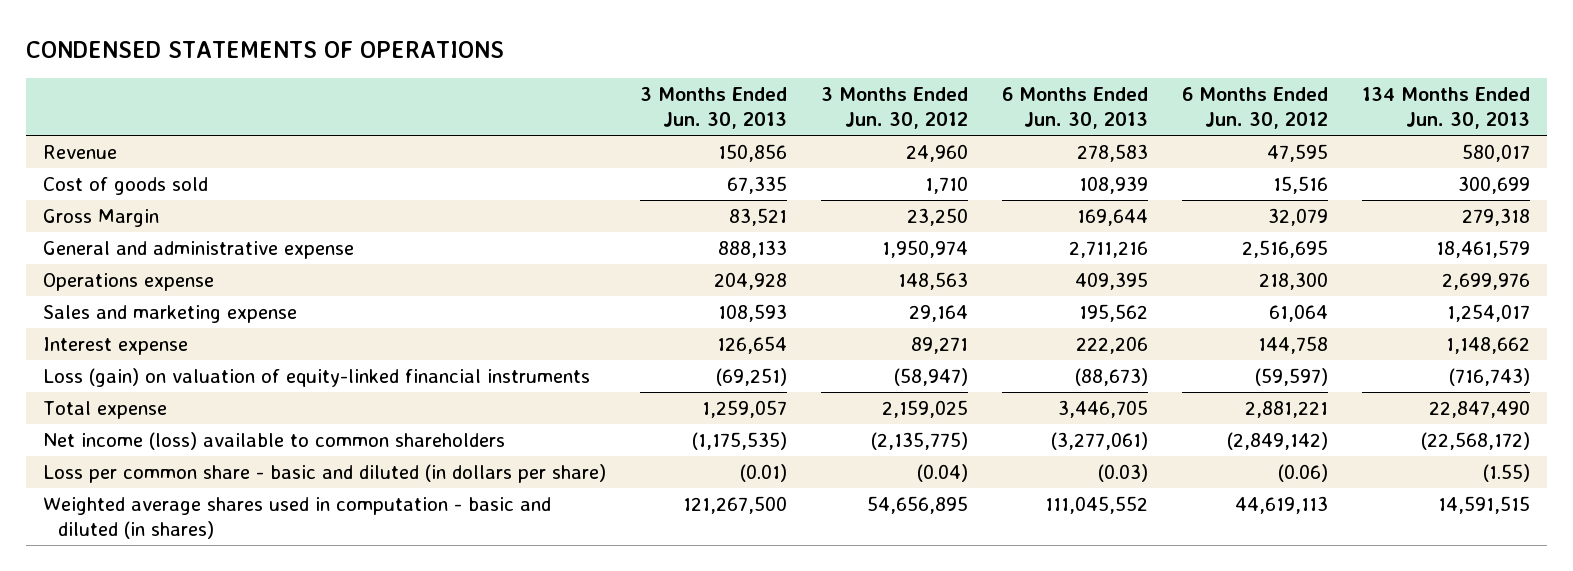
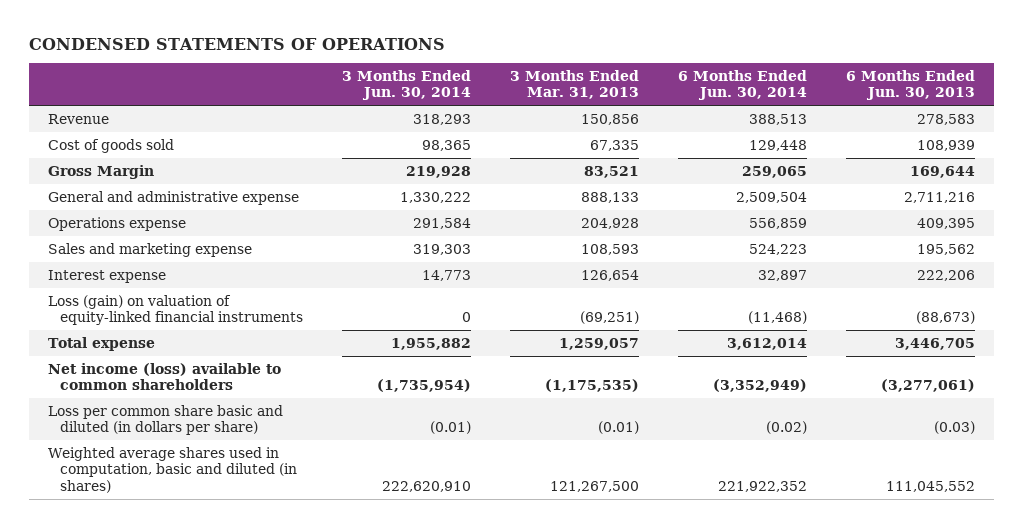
[640,87,788,130] 3 Months Ended Jun. 30, 2013 -> none
[821,87,969,130] 3 Months Ended Jun. 30, 2012 -> none
[1181,87,1328,130] 6 Months Ended Jun. 30, 2012 -> none
[1361,87,1530,130] 134 Months Ended Jun. 30, 2013 -> none
none -> [341,69,471,101] 3 Months Ended Jun. 30, 2014
none -> [509,69,639,100] 3 Months Ended Mar. 31, 2013
none -> [677,69,807,101] 6 Months Ended Jun. 30, 2014
[43,464,607,484] Loss per common share - basic and diluted (in dollars per share) -> [48,404,284,436] Loss per common share basic and diluted (in dollars per share)
[43,497,552,539] Weighted average shares used in computation - basic and diluted (in shares) -> [48,446,297,493] Weighted average shares used in computation, basic and diluted (in shares)

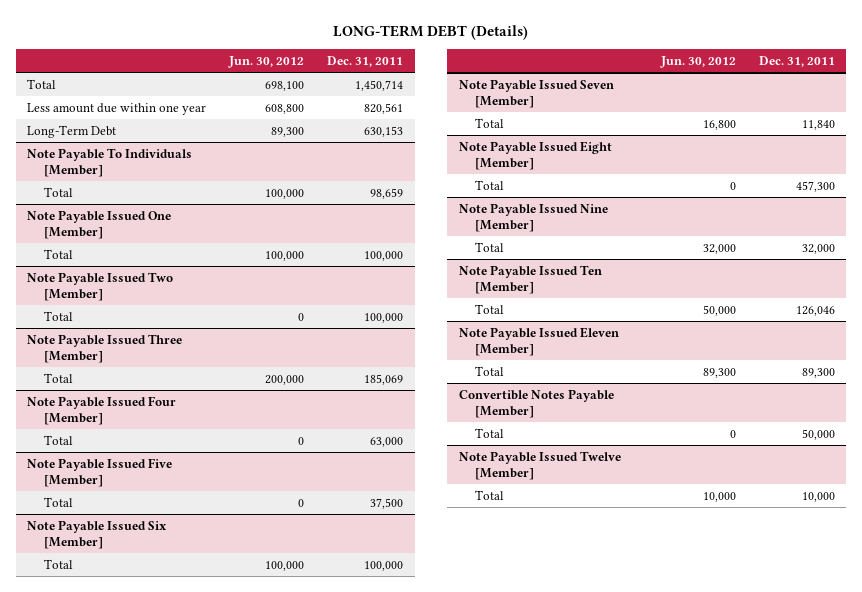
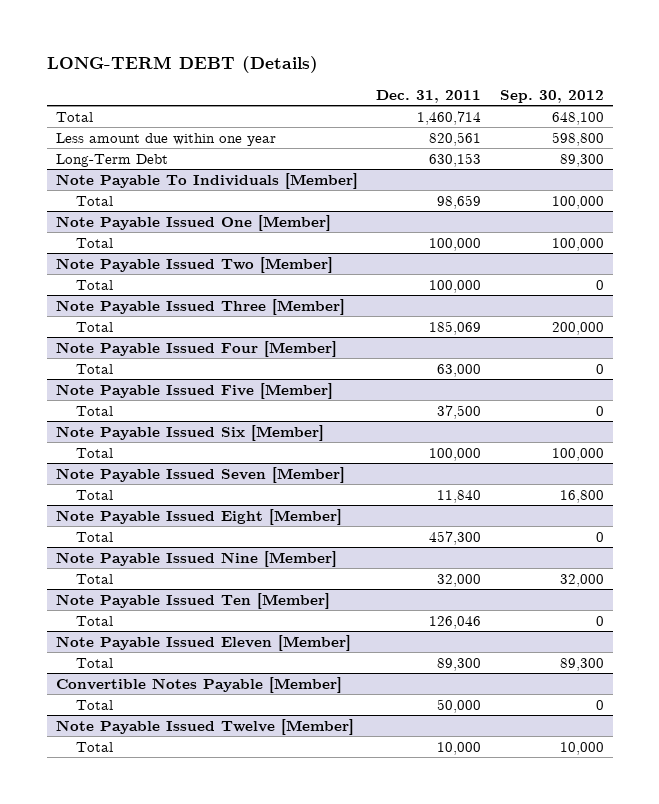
[228,55,305,68] Jun. 30, 2012 -> none
none -> [499,89,604,103] Sep. 30, 2012
[355,79,404,91] 1,450,714 -> [417,110,482,125] 1,460,714

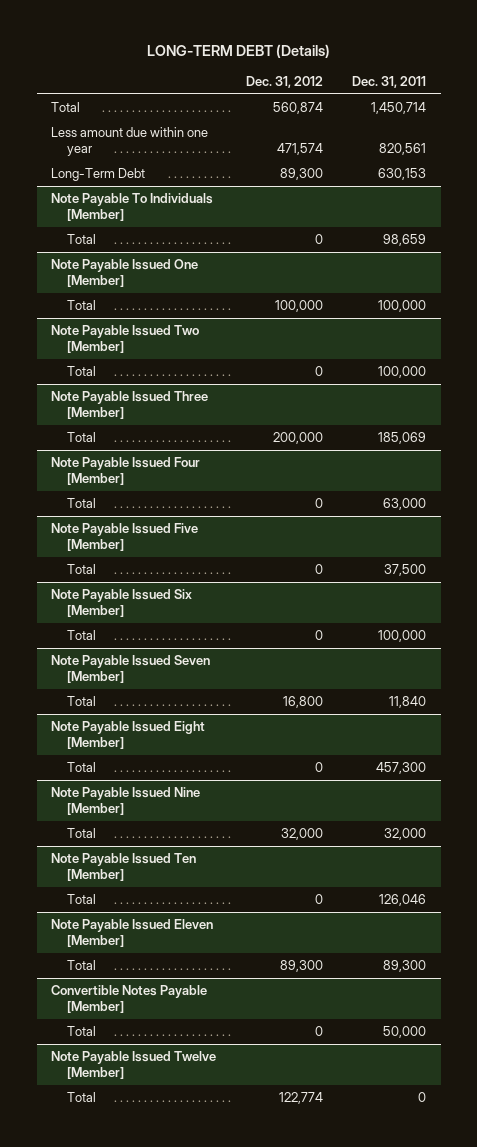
[499,89,604,103] Sep. 30, 2012 -> none
none -> [245,76,323,89] Dec. 31, 2012
[417,110,482,125] 1,460,714 -> [371,102,427,115] 1,450,714
[437,741,482,755] 10,000 -> [418,1092,427,1103] 0

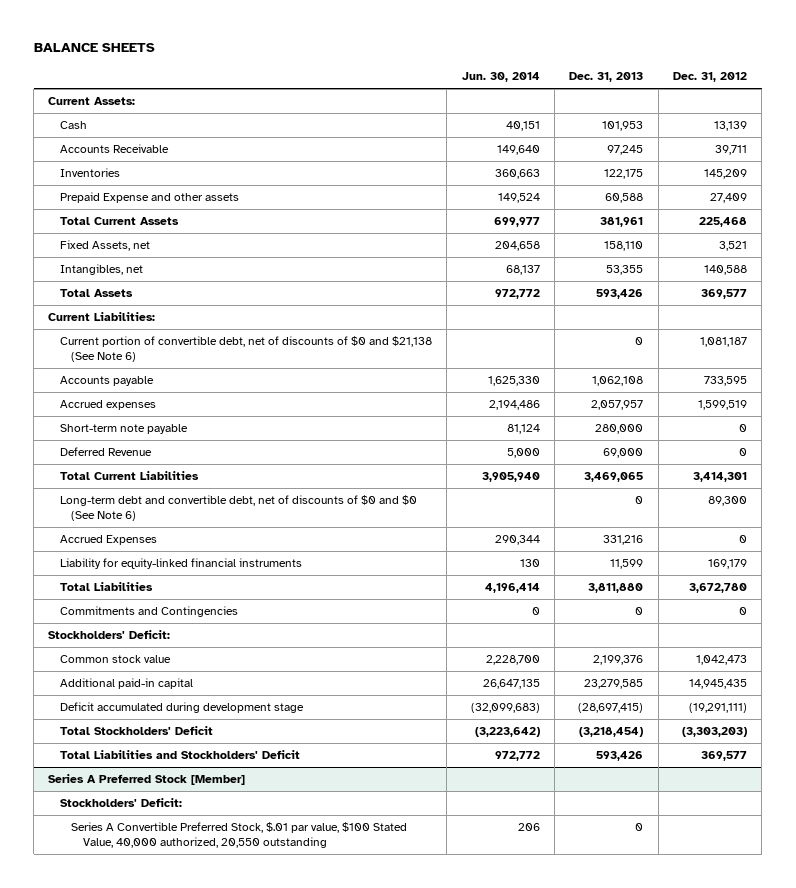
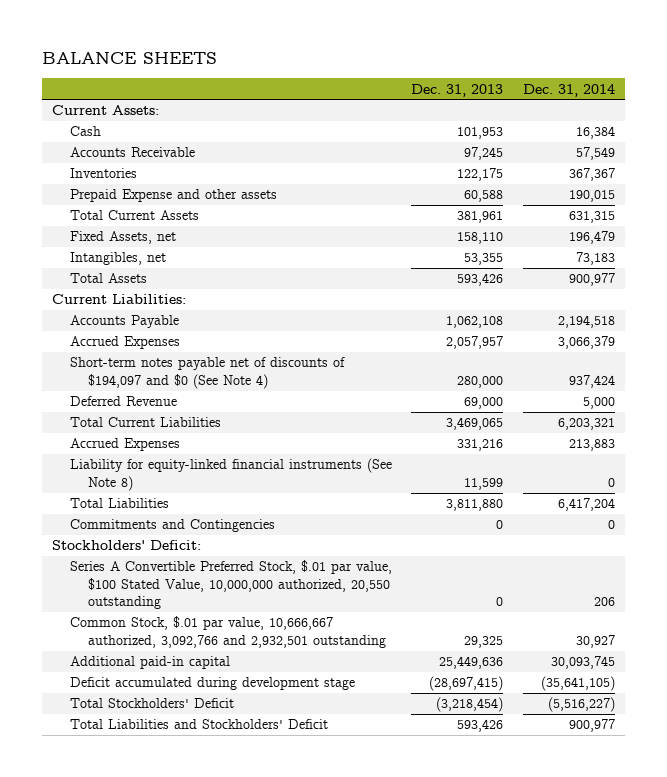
[461,72,540,83] Jun. 30, 2014 -> none
[673,72,748,83] Dec. 31, 2012 -> none
none -> [522,83,615,97] Dec. 31, 2014
[59,336,432,362] Current portion of convertible debt, net of discounts of $0 and $21,138 (See Note 6) -> none
[59,376,154,387] Accounts payable -> [69,315,179,329] Accounts Payable
[59,400,156,411] Accrued expenses -> [69,336,180,350] Accrued Expenses
[59,424,188,435] Short-term note payable -> [69,357,345,389] Short-term notes payable net of discounts of $194,097 and $0 (See Note 4)
[59,495,417,521] Long-term debt and convertible debt, net of discounts of $0 and $0 (See Note 6) -> none
[59,558,302,570] Liability for equity-linked financial instruments -> [69,458,392,491] Liability for equity-linked financial instruments (See Note 8)
[59,655,171,664] Common stock value -> none
none -> [69,560,392,610] Series A Convertible Preferred Stock, $.01 par value, $100 Stated Value, 10,000,000 authorized, 20,550 outstanding
none -> [69,616,386,648] Common Stock, $.01 par value, 10,666,667 authorized, 3,092,766 and 2,932,501 outstanding
[584,679,644,690] 23,279,585 -> [439,656,504,670] 25,449,636
[48,774,246,786] Series A Preferred Stock [Member] -> none
[59,798,182,808] Stockholders' Deficit: -> none
[71,822,408,848] Series A Convertible Preferred Stock, $.01 par value, $100 Stated Value, 40,000 authorized, 20,550 outstanding -> none

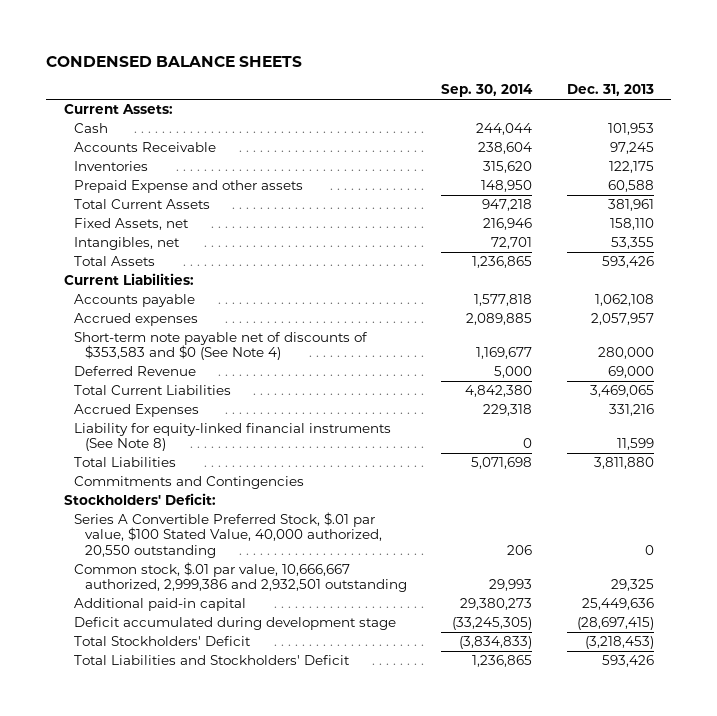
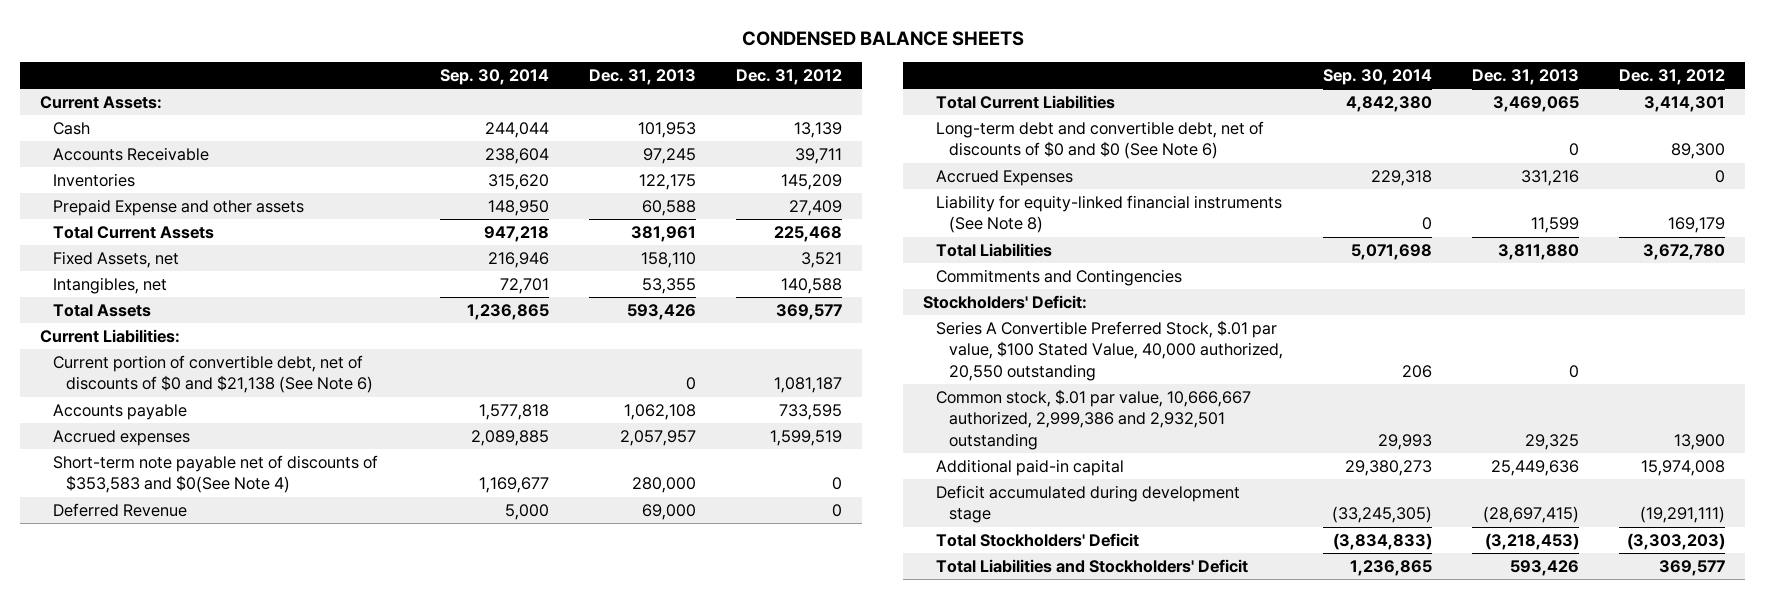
none -> [735,69,842,86] Dec. 31, 2012
none -> [52,355,373,394] Current portion of convertible debt, net of discounts of $0 and $21,138 (See Note 6)
[74,332,369,361] Short-term note payable net of discounts of $353,583 and $0 (See Note 4) -> [52,455,378,494] Short-term note payable net of discounts of $353,583 and $0(See Note 4)
none -> [936,121,1265,160] Long-term debt and convertible debt, net of discounts of $0 and $0 (See Note 6)

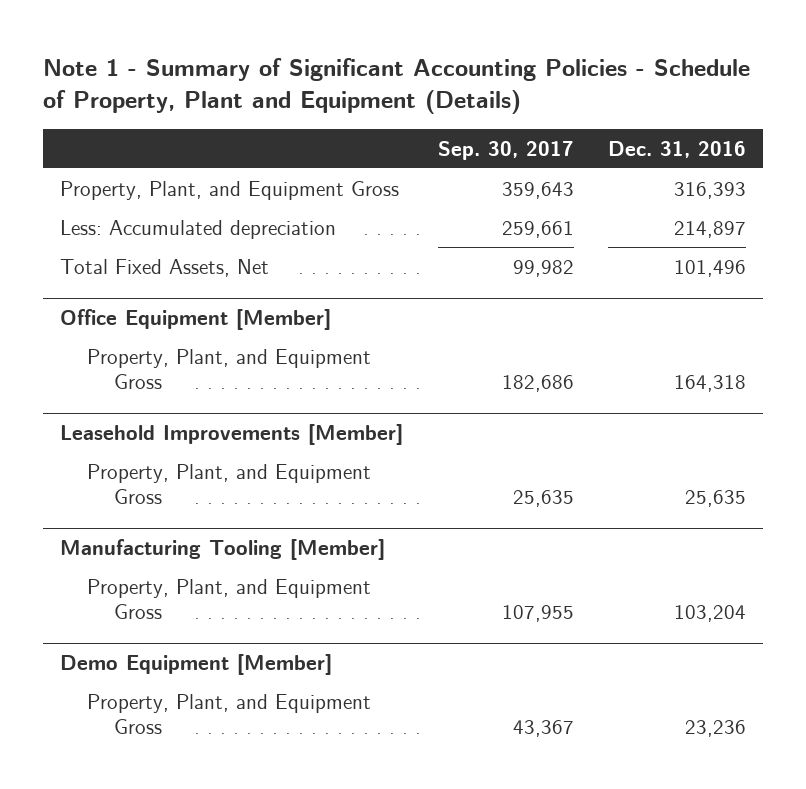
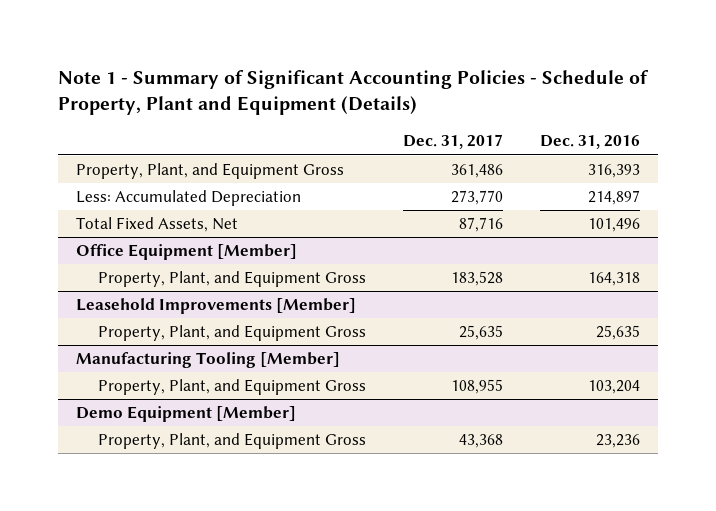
[437,140,574,160] Sep. 30, 2017 -> none
none -> [403,134,504,150] Dec. 31, 2017
[60,219,337,239] Less: Accumulated depreciation -> [76,190,302,207] Less: Accumulated Depreciation

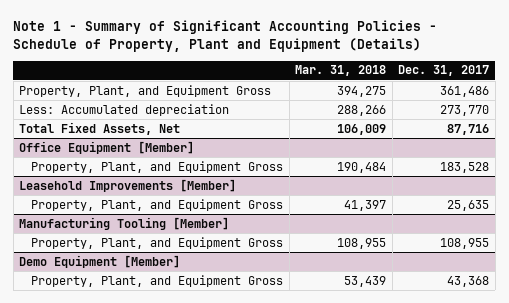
[539,135,640,150] Dec. 31, 2016 -> none
none -> [295,65,387,77] Mar. 31, 2018
[76,190,302,207] Less: Accumulated Depreciation -> [19,103,230,116] Less: Accumulated depreciation

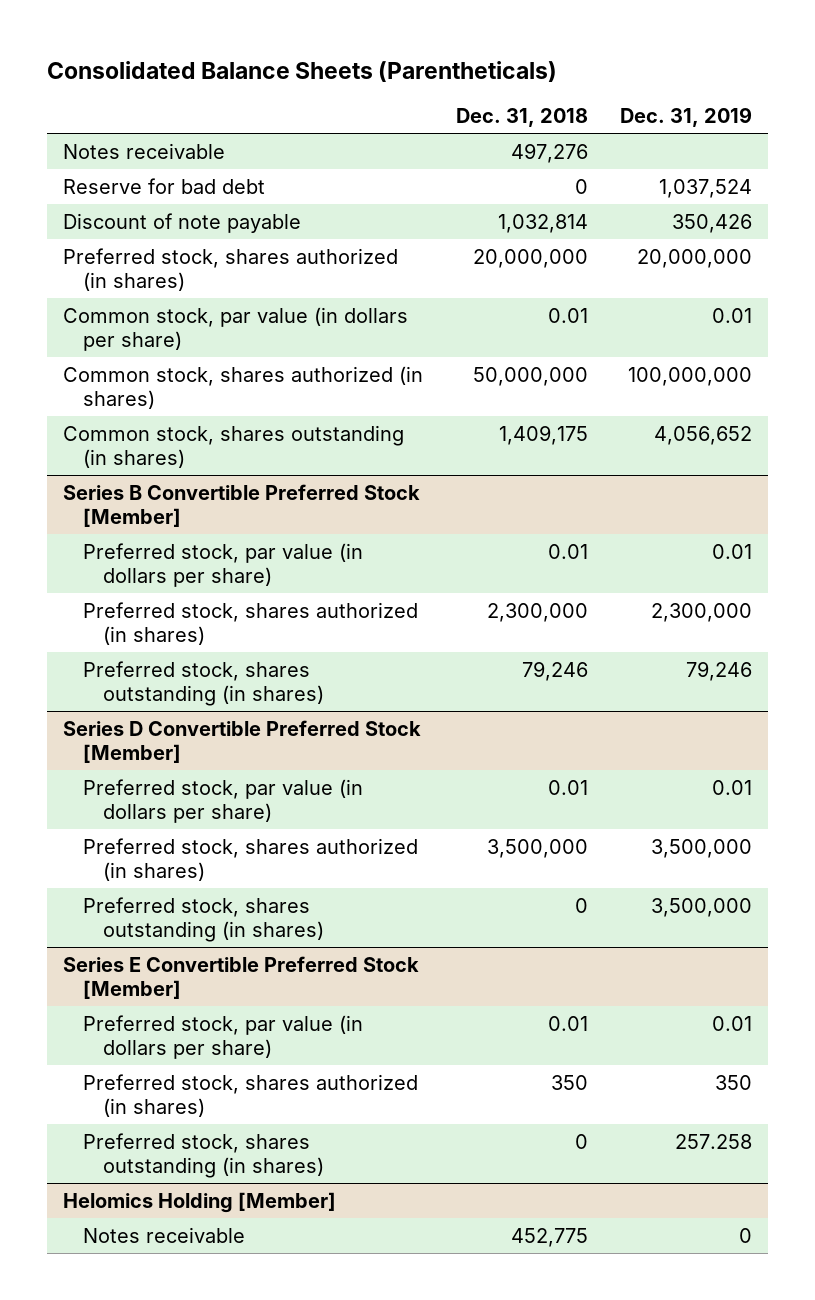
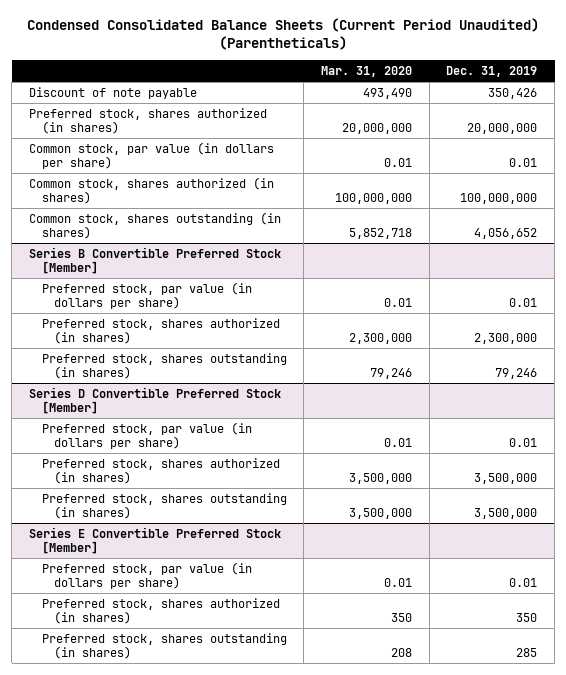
[47,60,558,82] Consolidated Balance Sheets (Parentheticals) -> [27,18,540,51] Condensed Consolidated Balance Sheets (Current Period Unaudited) (Parentheticals)
[455,108,588,128] Dec. 31, 2018 -> none
none -> [321,66,413,78] Mar. 31, 2020
[63,142,226,159] Notes receivable -> none
[63,177,266,194] Reserve for bad debt -> none
[63,1191,337,1213] Helomics Holding [Member] -> none
[83,1226,246,1243] Notes receivable -> none
[674,1133,752,1149] 257.258 -> [516,647,538,657] 285

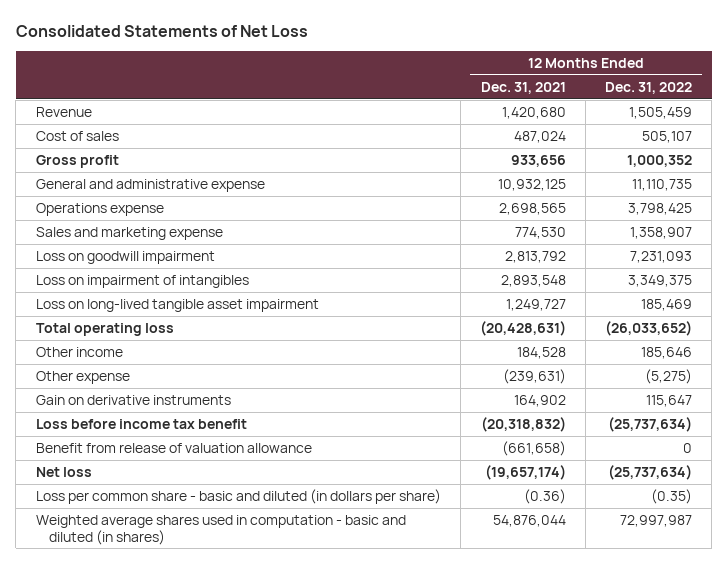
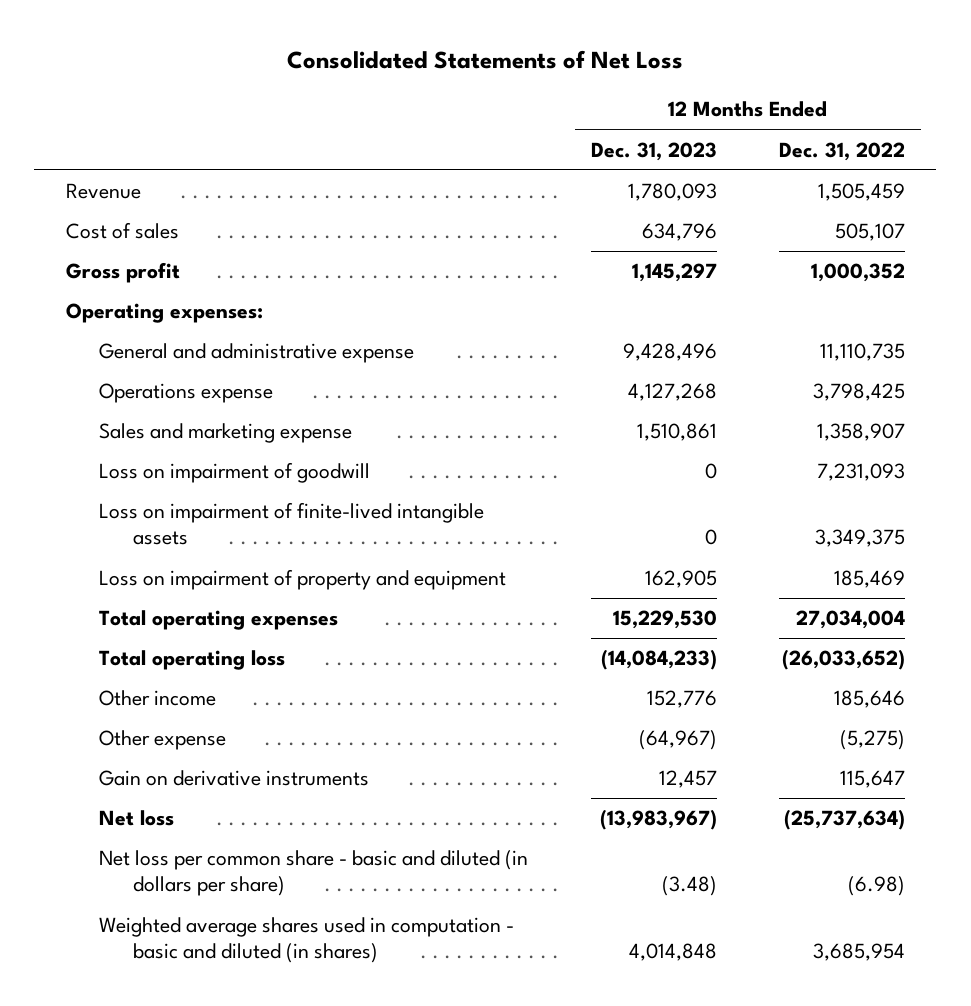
[480,81,566,94] Dec. 31, 2021 -> none
none -> [590,141,717,161] Dec. 31, 2023
none -> [65,303,263,324] Operating expenses:
[35,250,215,264] Loss on goodwill impairment -> [99,462,371,484] Loss on impairment of goodwill
[35,274,249,288] Loss on impairment of intangibles -> [99,502,485,546] Loss on impairment of finite-lived intangible assets
[35,298,319,312] Loss on long-lived tangible asset impairment -> [99,569,507,591] Loss on impairment of property and equipment
none -> [99,610,339,631] Total operating expenses
[35,418,247,429] Loss before income tax benefit -> none
[35,442,312,453] Benefit from release of valuation allowance -> none
[35,488,441,504] Loss per common share - basic and diluted (in dollars per share) -> [99,850,529,897] Net loss per common share - basic and diluted (in dollars per share)
[651,488,693,504] (0.35) -> [848,876,906,897] (6.98)
[620,514,693,527] 72,997,987 -> [813,943,906,962] 3,685,954

